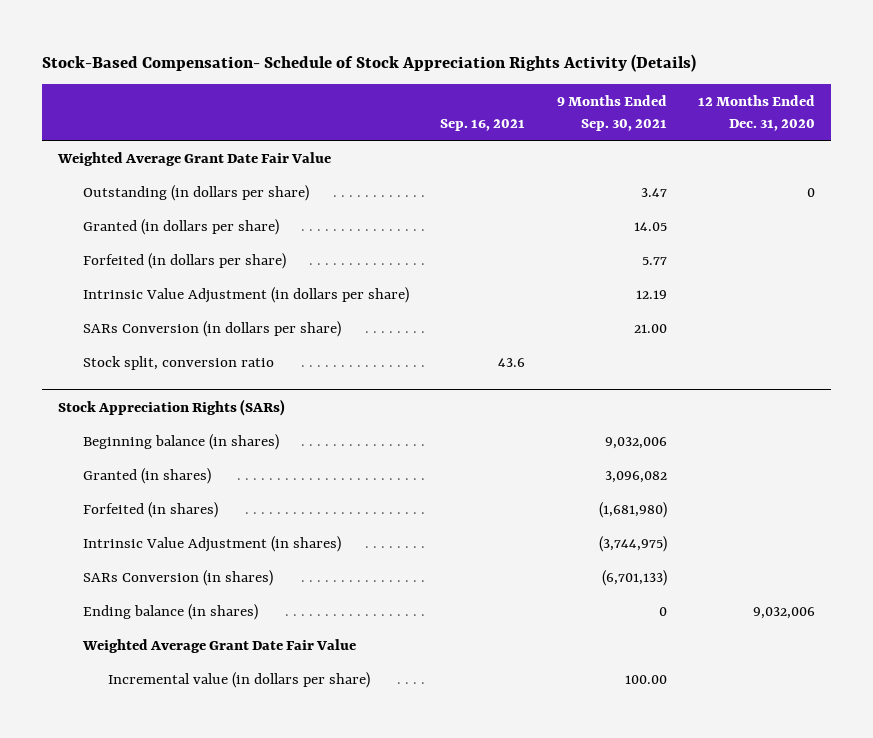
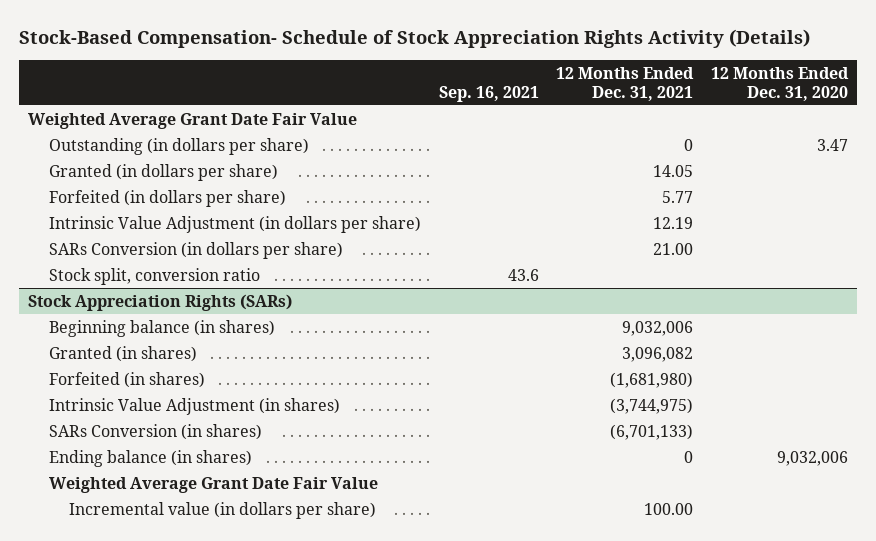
[556,95,667,132] 9 Months Ended Sep. 30, 2021 -> none
none -> [556,67,695,101] 12 Months Ended Dec. 31, 2021
[807,187,816,197] 0 -> [817,138,849,151] 3.47

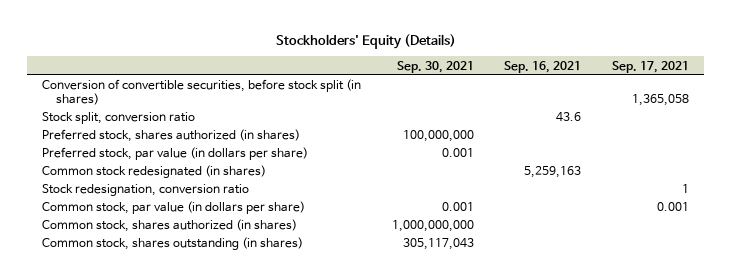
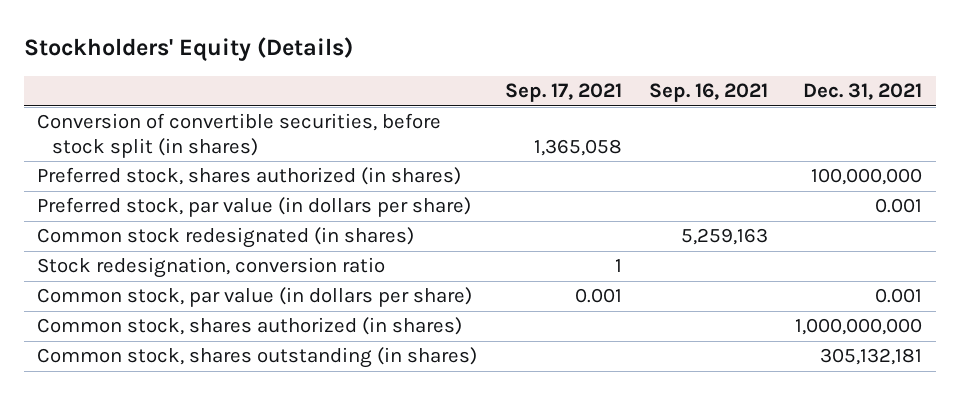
[396,60,474,73] Sep. 30, 2021 -> none
none -> [803,82,923,100] Dec. 31, 2021
[42,112,196,125] Stock split, conversion ratio -> none

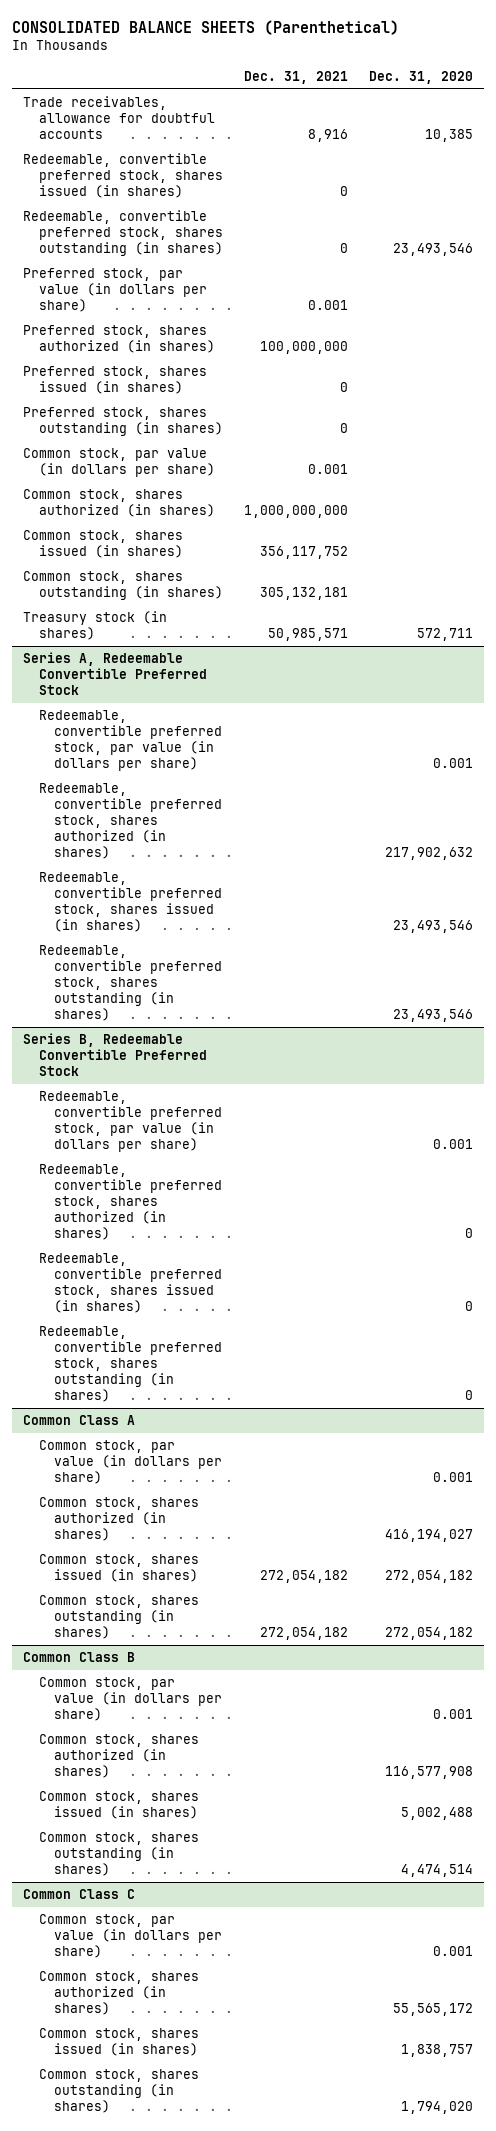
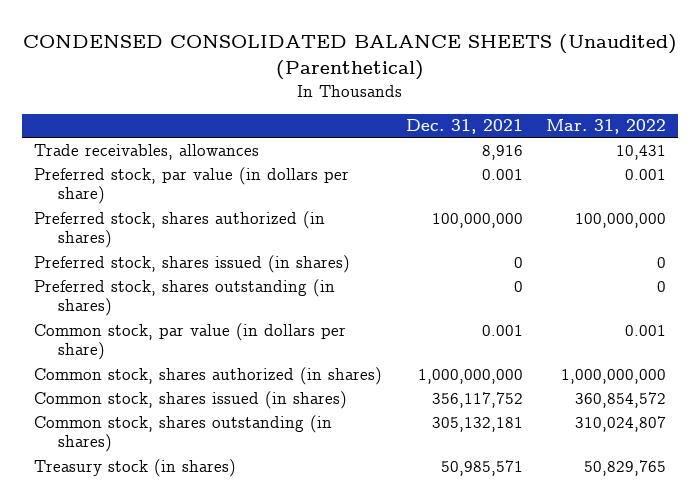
[12,19,400,35] CONSOLIDATED BALANCE SHEETS (Parenthetical) -> [23,34,678,81] CONDENSED CONSOLIDATED BALANCE SHEETS (Unaudited) (Parenthetical)
[368,71,473,85] Dec. 31, 2020 -> none
none -> [546,119,667,135] Mar. 31, 2022
[22,153,223,199] Redeemable, convertible preferred stock, shares issued (in shares) -> none
[22,210,223,257] Redeemable, convertible preferred stock, shares outstanding (in shares) -> none
[22,96,215,140] Trade receivables, allowance for doubtful accounts -> [34,143,260,160] Trade receivables, allowances
[22,652,207,696] Series A, Redeemable Convertible Preferred Stock -> none
[38,710,223,771] Redeemable, convertible preferred stock, par value (in dollars per share) -> none
[38,783,223,859] Redeemable, convertible preferred stock, shares authorized (in shares) -> none
[38,872,223,932] Redeemable, convertible preferred stock, shares issued (in shares) -> none
[38,945,223,1021] Redeemable, convertible preferred stock, shares outstanding (in shares) -> none
[22,1033,207,1077] Series B, Redeemable Convertible Preferred Stock -> none
[38,1091,223,1152] Redeemable, convertible preferred stock, par value (in dollars per share) -> none
[38,1164,223,1240] Redeemable, convertible preferred stock, shares authorized (in shares) -> none
[38,1253,223,1313] Redeemable, convertible preferred stock, shares issued (in shares) -> none
[38,1326,223,1402] Redeemable, convertible preferred stock, shares outstanding (in shares) -> none
[22,1415,135,1426] Common Class A -> none
[38,1440,223,1485] Common stock, par value (in dollars per share) -> none
[38,1497,199,1542] Common stock, shares authorized (in shares) -> none
[38,1554,199,1583] Common stock, shares issued (in shares) -> none
[38,1595,199,1640] Common stock, shares outstanding (in shares) -> none
[22,1652,135,1663] Common Class B -> none
[38,1677,223,1722] Common stock, par value (in dollars per share) -> none
[38,1734,199,1779] Common stock, shares authorized (in shares) -> none
[38,1791,199,1820] Common stock, shares issued (in shares) -> none
[38,1832,199,1877] Common stock, shares outstanding (in shares) -> none
[22,1889,135,1900] Common Class C -> none
[38,1914,223,1959] Common stock, par value (in dollars per share) -> none
[38,1971,199,2016] Common stock, shares authorized (in shares) -> none
[38,2028,199,2057] Common stock, shares issued (in shares) -> none
[38,2069,199,2114] Common stock, shares outstanding (in shares) -> none

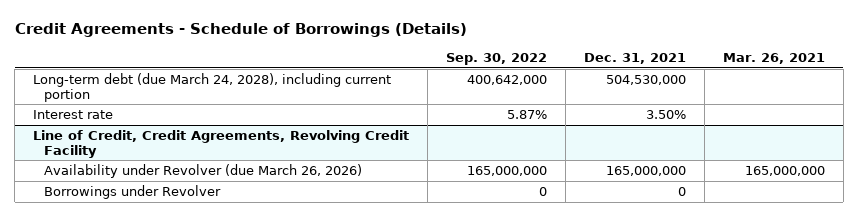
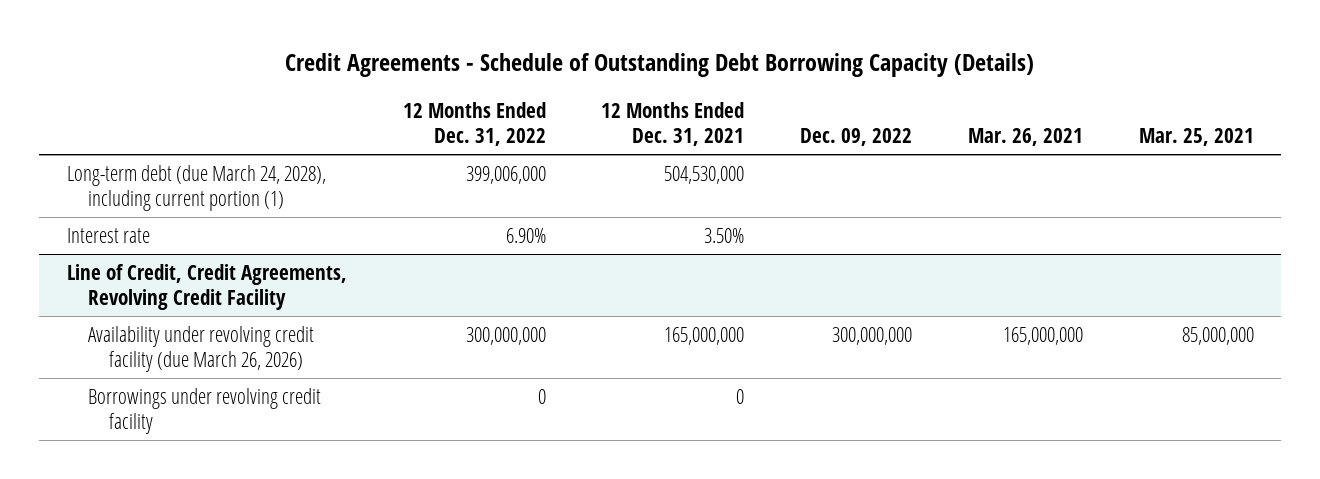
[14,23,467,38] Credit Agreements - Schedule of Borrowings (Details) -> [285,53,1035,78] Credit Agreements - Schedule of Outstanding Debt Borrowing Capacity (Details)
[446,53,548,66] Sep. 30, 2022 -> none
[583,53,686,65] Dec. 31, 2021 -> none
none -> [402,101,546,147] 12 Months Ended Dec. 31, 2022
none -> [601,101,745,147] 12 Months Ended Dec. 31, 2021
none -> [800,128,913,147] Dec. 09, 2022
none -> [1138,128,1254,147] Mar. 25, 2021
[33,73,392,102] Long-term debt (due March 24, 2028), including current portion -> [66,164,326,212] Long-term debt (due March 24, 2028), including current portion (1)
[44,164,363,179] Availability under Revolver (due March 26, 2026) -> [87,325,314,373] Availability under revolving credit facility (due March 26, 2026)
[44,185,222,200] Borrowings under Revolver -> [87,387,321,435] Borrowings under revolving credit facility

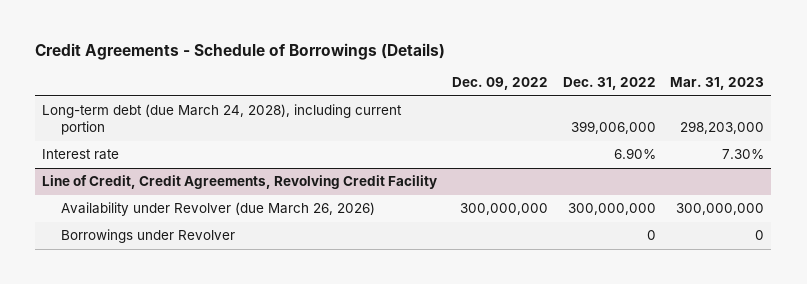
[285,53,1035,78] Credit Agreements - Schedule of Outstanding Debt Borrowing Capacity (Details) -> [35,42,446,60] Credit Agreements - Schedule of Borrowings (Details)
[402,101,546,147] 12 Months Ended Dec. 31, 2022 -> none
[601,101,745,147] 12 Months Ended Dec. 31, 2021 -> none
[967,128,1083,147] Mar. 26, 2021 -> none
[1138,128,1254,147] Mar. 25, 2021 -> none
none -> [562,77,656,91] Dec. 31, 2022
none -> [670,77,765,91] Mar. 31, 2023
[66,164,326,212] Long-term debt (due March 24, 2028), including current portion (1) -> [42,104,403,136] Long-term debt (due March 24, 2028), including current portion
[87,325,314,373] Availability under revolving credit facility (due March 26, 2026) -> [60,202,375,217] Availability under Revolver (due March 26, 2026)
[87,387,321,435] Borrowings under revolving credit facility -> [60,229,235,244] Borrowings under Revolver

